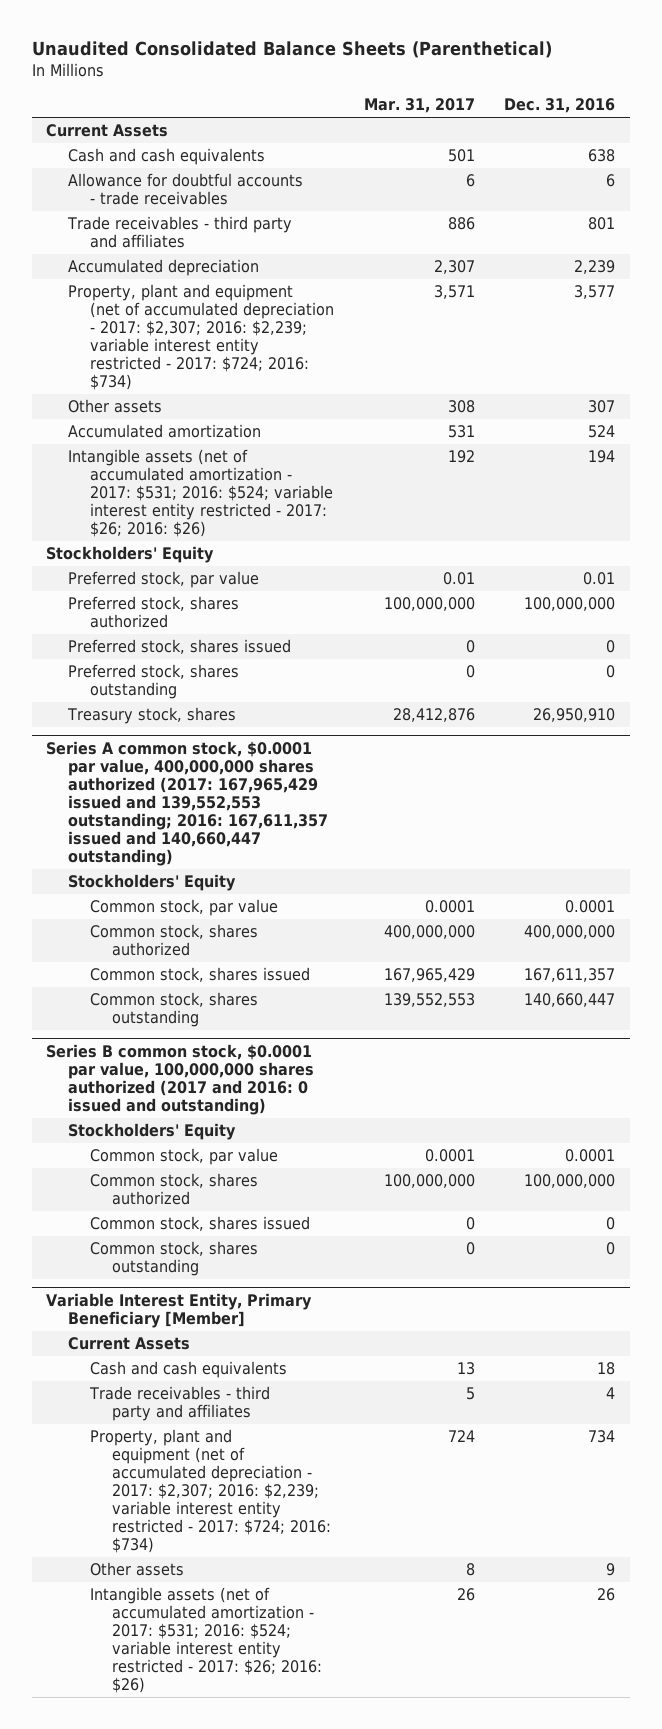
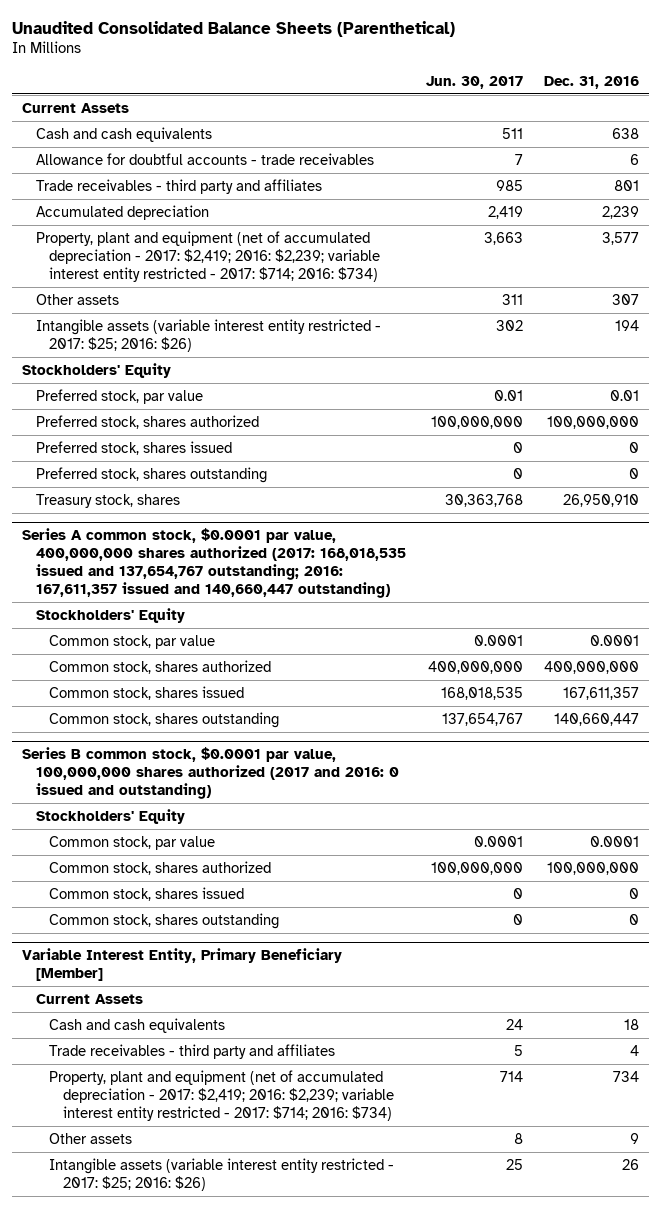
[363,98,475,114] Mar. 31, 2017 -> none
none -> [426,75,524,89] Jun. 30, 2017
[68,284,335,390] Property, plant and equipment (net of accumulated depreciation - 2017: $2,307; 2016: $2,239; variable interest entity restricted - 2017: $724; 2016: $734) -> [35,230,381,283] Property, plant and equipment (net of accumulated depreciation - 2017: $2,419; 2016: $2,239; variable interest entity restricted - 2017: $714; 2016: $734)
[68,424,262,439] Accumulated amortization -> none
[68,449,334,537] Intangible assets (net of accumulated amortization - 2017: $531; 2016: $524; variable interest entity restricted - 2017: $26; 2016: $26) -> [35,318,381,353] Intangible assets (variable interest entity restricted - 2017: $25; 2016: $26)
[46,741,329,866] Series A common stock, $0.0001 par value, 400,000,000 shares authorized (2017: 167,965,429 issued and 139,552,553 outstanding; 2016: 167,611,357 issued and 140,660,447 outstanding) -> [22,527,406,599] Series A common stock, $0.0001 par value, 400,000,000 shares authorized (2017: 168,018,535 issued and 137,654,767 outstanding; 2016: 167,611,357 issued and 140,660,447 outstanding)
[90,1429,332,1553] Property, plant and equipment (net of accumulated depreciation - 2017: $2,307; 2016: $2,239; variable interest entity restricted - 2017: $724; 2016: $734) -> [49,1069,394,1122] Property, plant and equipment (net of accumulated depreciation - 2017: $2,419; 2016: $2,239; variable interest entity restricted - 2017: $714; 2016: $734)
[90,1587,323,1693] Intangible assets (net of accumulated amortization - 2017: $531; 2016: $524; variable interest entity restricted - 2017: $26; 2016: $26) -> [49,1157,395,1192] Intangible assets (variable interest entity restricted - 2017: $25; 2016: $26)

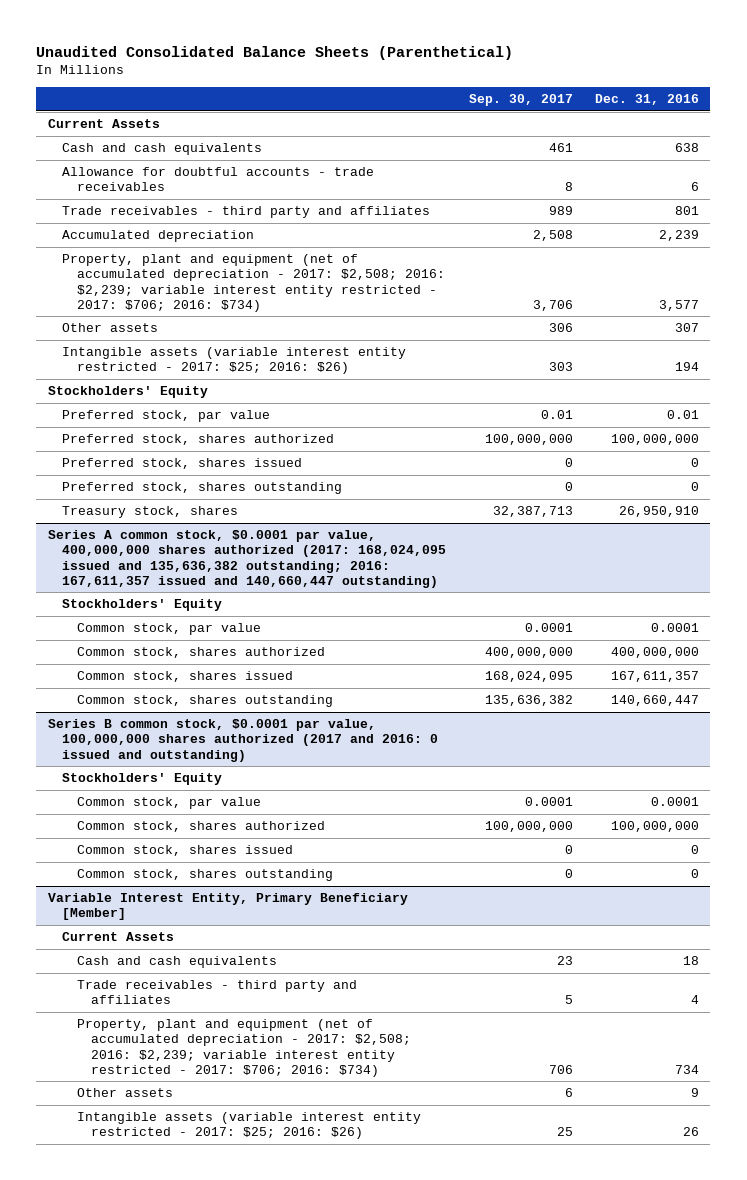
[426,75,524,89] Jun. 30, 2017 -> none
none -> [468,94,573,107] Sep. 30, 2017
[35,230,381,283] Property, plant and equipment (net of accumulated depreciation - 2017: $2,419; 2016: $2,239; variable interest entity restricted - 2017: $714; 2016: $734) -> [62,254,445,312] Property, plant and equipment (net of accumulated depreciation - 2017: $2,508; 2016: $2,239; variable interest entity restricted - 2017: $706; 2016: $734)
[22,527,406,599] Series A common stock, $0.0001 par value, 400,000,000 shares authorized (2017: 168,018,535 issued and 137,654,767 outstanding; 2016: 167,611,357 issued and 140,660,447 outstanding) -> [47,530,447,588] Series A common stock, $0.0001 par value, 400,000,000 shares authorized (2017: 168,024,095 issued and 135,636,382 outstanding; 2016: 167,611,357 issued and 140,660,447 outstanding)
[49,1069,394,1122] Property, plant and equipment (net of accumulated depreciation - 2017: $2,419; 2016: $2,239; variable interest entity restricted - 2017: $714; 2016: $734) -> [76,1019,412,1077] Property, plant and equipment (net of accumulated depreciation - 2017: $2,508; 2016: $2,239; variable interest entity restricted - 2017: $706; 2016: $734)

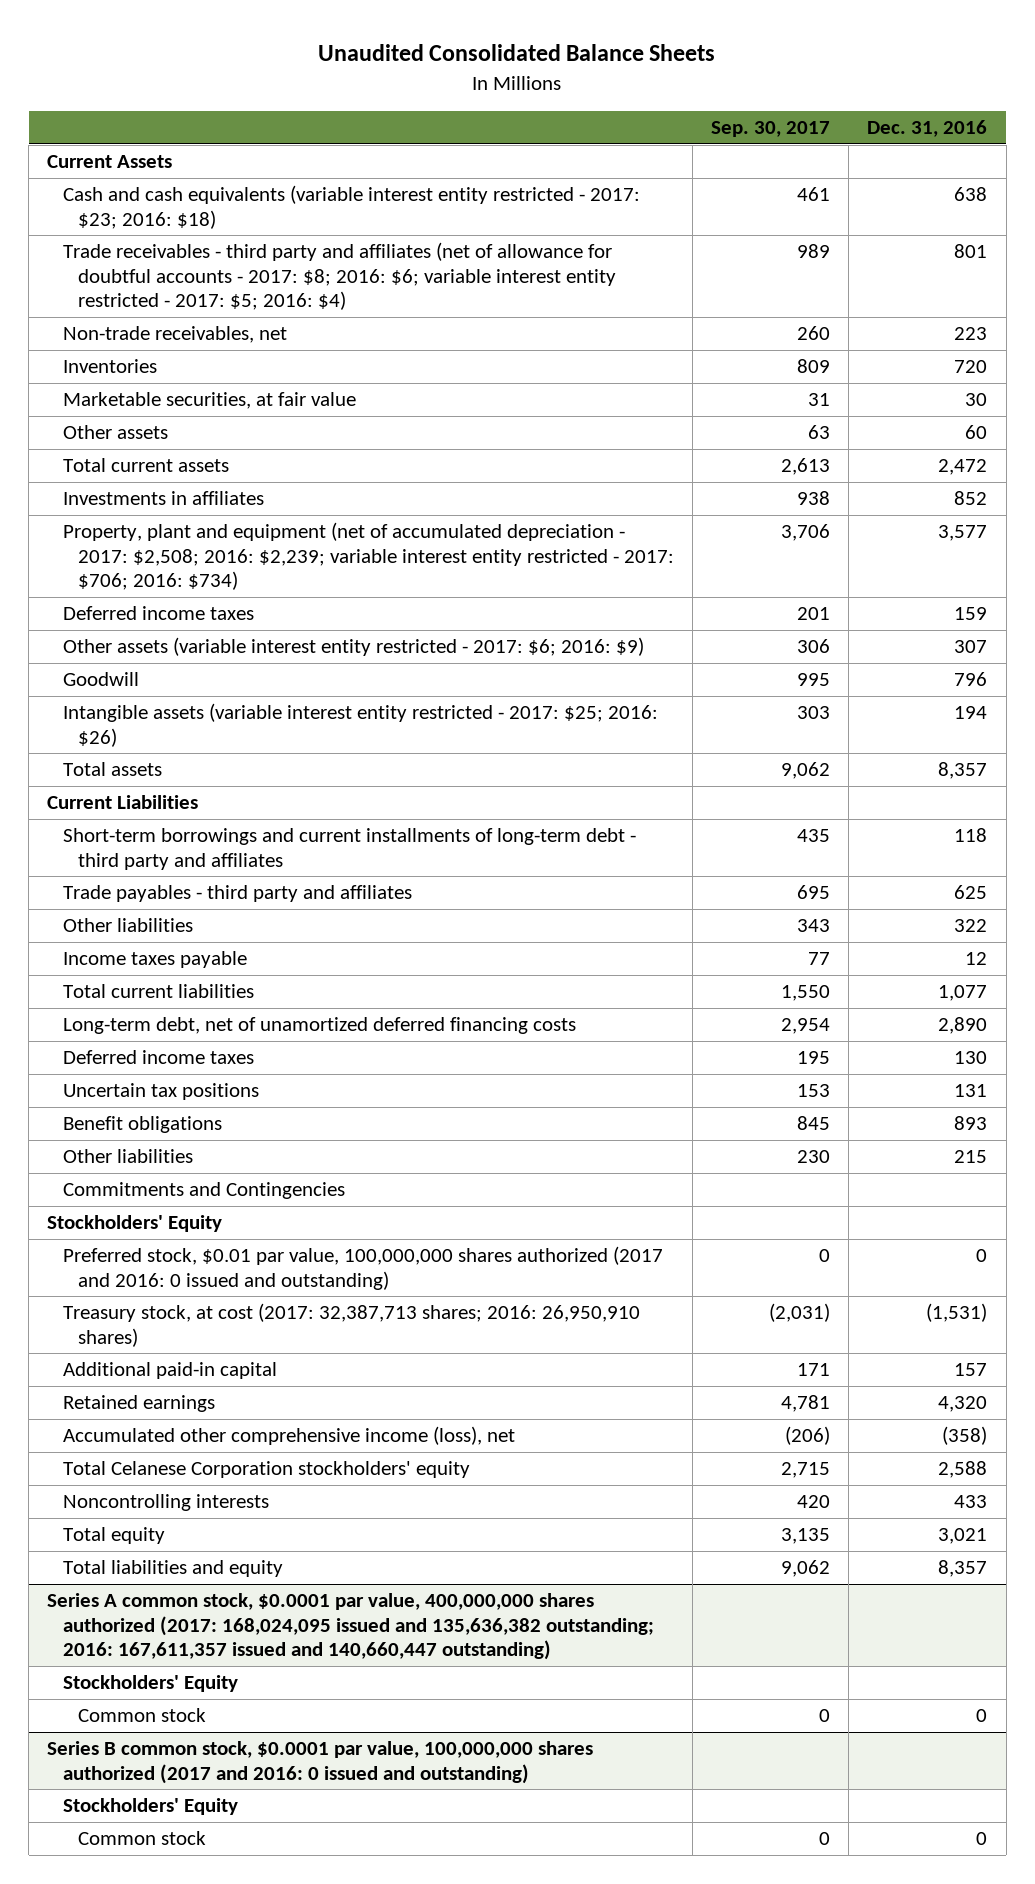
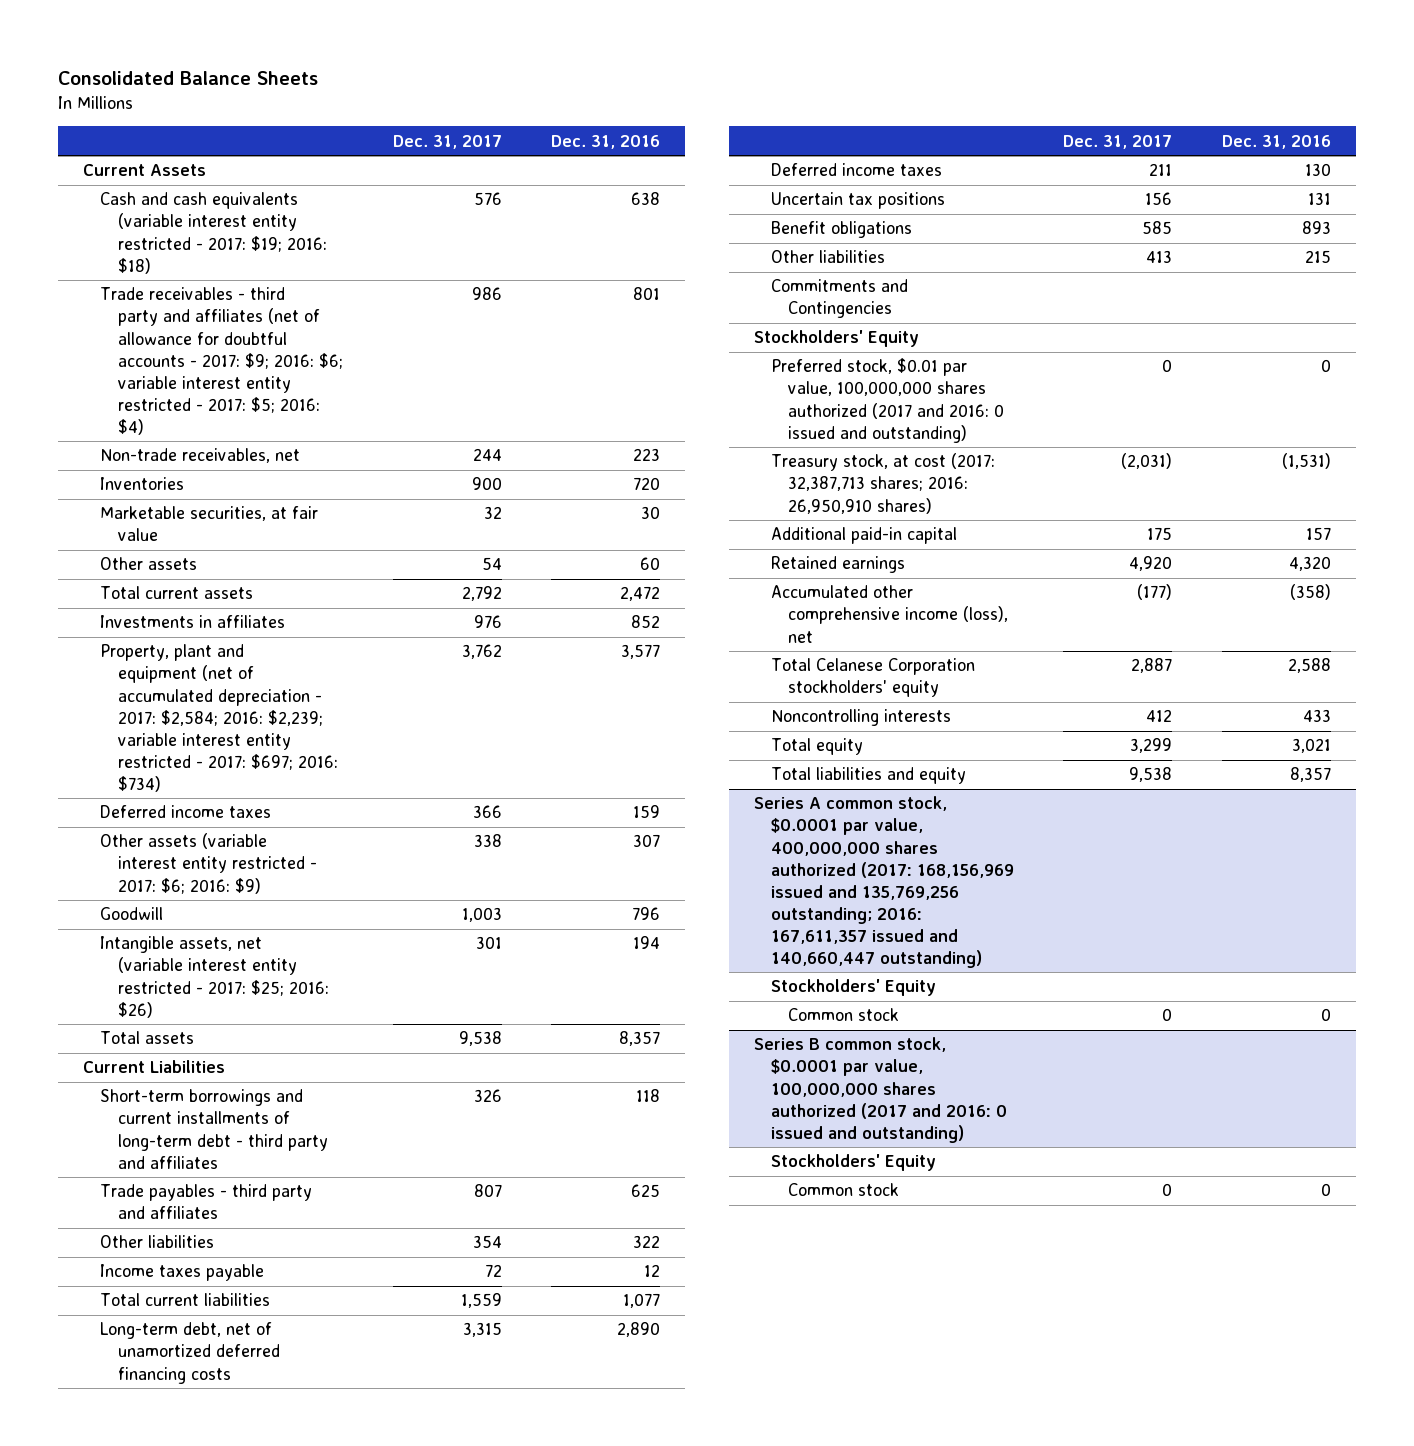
[318,44,716,62] Unaudited Consolidated Balance Sheets -> [58,71,319,86] Consolidated Balance Sheets
[711,120,831,137] Sep. 30, 2017 -> none
none -> [392,134,502,149] Dec. 31, 2017
[62,185,640,229] Cash and cash equivalents (variable interest entity restricted - 2017: $23; 2016: $18) -> [100,192,327,274] Cash and cash equivalents (variable interest entity restricted - 2017: $19; 2016: $18)
[62,242,617,311] Trade receivables - third party and affiliates (net of allowance for doubtful accounts - 2017: $8; 2016: $6; variable interest entity restricted - 2017: $5; 2016: $4) -> [100,287,343,435] Trade receivables - third party and affiliates (net of allowance for doubtful accounts - 2017: $9; 2016: $6; variable interest entity restricted - 2017: $5; 2016: $4)
[62,522,675,591] Property, plant and equipment (net of accumulated depreciation - 2017: $2,508; 2016: $2,239; variable interest entity restricted - 2017: $706; 2016: $734) -> [100,644,338,792] Property, plant and equipment (net of accumulated depreciation - 2017: $2,584; 2016: $2,239; variable interest entity restricted - 2017: $697; 2016: $734)
[62,703,658,747] Intangible assets (variable interest entity restricted - 2017: $25; 2016: $26) -> [100,936,329,1018] Intangible assets, net (variable interest entity restricted - 2017: $25; 2016: $26)
[47,1593,654,1661] Series A common stock, $0.0001 par value, 400,000,000 shares authorized (2017: 168,024,095 issued and 135,636,382 outstanding; 2016: 167,611,357 issued and 140,660,447 outstanding) -> [753,796,1015,969] Series A common stock, $0.0001 par value, 400,000,000 shares authorized (2017: 168,156,969 issued and 135,769,256 outstanding; 2016: 167,611,357 issued and 140,660,447 outstanding)

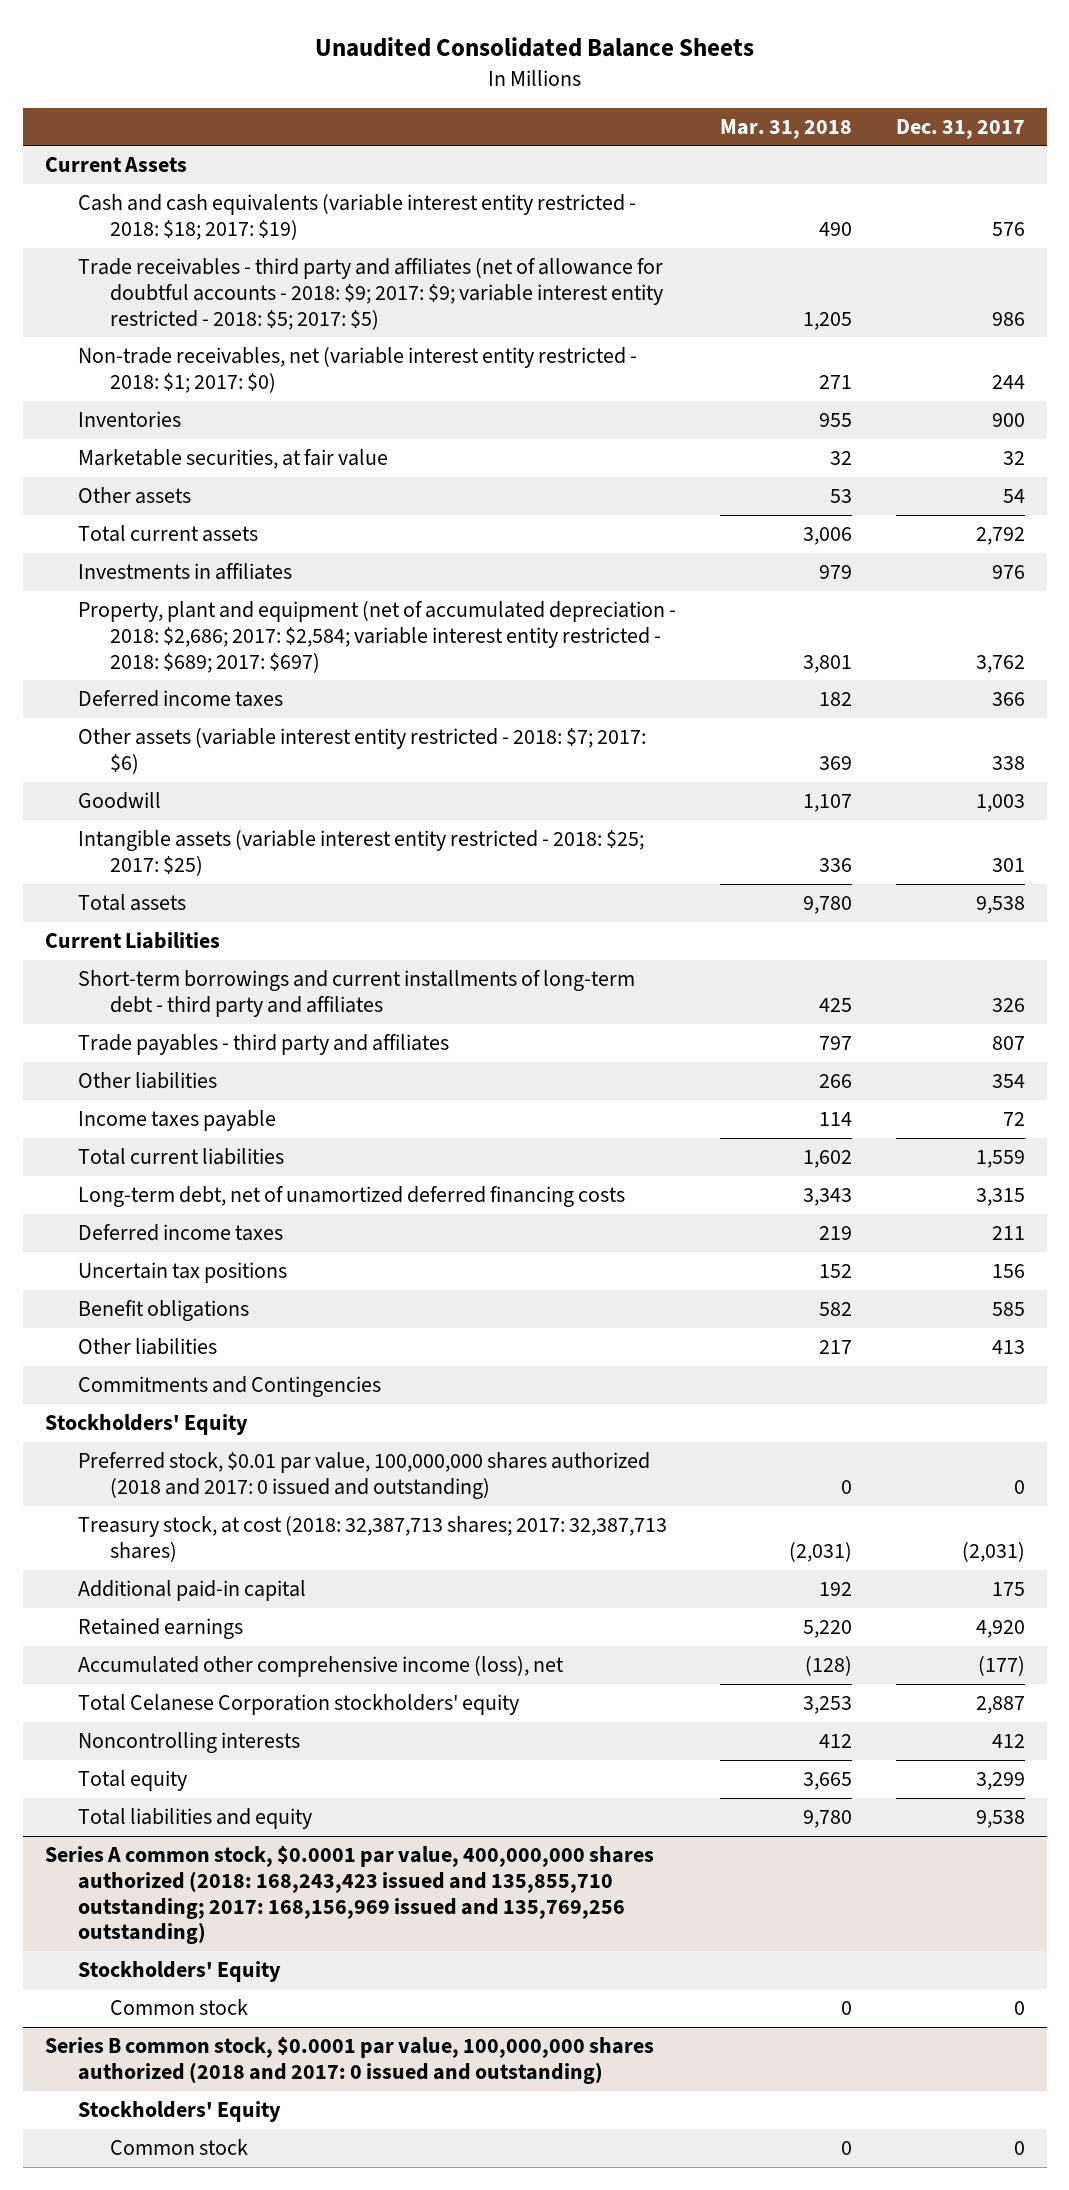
[58,71,319,86] Consolidated Balance Sheets -> [314,37,754,58] Unaudited Consolidated Balance Sheets
[551,134,661,149] Dec. 31, 2016 -> none
none -> [719,118,852,139] Mar. 31, 2018
[100,192,327,274] Cash and cash equivalents (variable interest entity restricted - 2017: $19; 2016: $18) -> [77,194,636,240] Cash and cash equivalents (variable interest entity restricted - 2018: $18; 2017: $19)
[100,287,343,435] Trade receivables - third party and affiliates (net of allowance for doubtful accounts - 2017: $9; 2016: $6; variable interest entity restricted - 2017: $5; 2016: $4) -> [77,258,664,330] Trade receivables - third party and affiliates (net of allowance for doubtful accounts - 2018: $9; 2017: $9; variable interest entity restricted - 2018: $5; 2017: $5)
[100,448,301,464] Non-trade receivables, net -> [77,347,637,393] Non-trade receivables, net (variable interest entity restricted - 2018: $1; 2017: $0)
[100,644,338,792] Property, plant and equipment (net of accumulated depreciation - 2017: $2,584; 2016: $2,239; variable interest entity restricted - 2017: $697; 2016: $734) -> [77,601,676,673] Property, plant and equipment (net of accumulated depreciation - 2018: $2,686; 2017: $2,584; variable interest entity restricted - 2018: $689; 2017: $697)
[100,833,317,894] Other assets (variable interest entity restricted - 2017: $6; 2016: $9) -> [77,728,646,774] Other assets (variable interest entity restricted - 2018: $7; 2017: $6)
[100,936,329,1018] Intangible assets, net (variable interest entity restricted - 2017: $25; 2016: $26) -> [77,830,644,876] Intangible assets (variable interest entity restricted - 2018: $25; 2017: $25)
[771,358,1005,443] Preferred stock, $0.01 par value, 100,000,000 shares authorized (2017 and 2016: 0 issued and outstanding) -> [77,1452,650,1499] Preferred stock, $0.01 par value, 100,000,000 shares authorized (2018 and 2017: 0 issued and outstanding)
[771,453,996,514] Treasury stock, at cost (2017: 32,387,713 shares; 2016: 26,950,910 shares) -> [77,1516,667,1562] Treasury stock, at cost (2018: 32,387,713 shares; 2017: 32,387,713 shares)
[753,796,1015,969] Series A common stock, $0.0001 par value, 400,000,000 shares authorized (2017: 168,156,969 issued and 135,769,256 outstanding; 2016: 167,611,357 issued and 140,660,447 outstanding) -> [44,1846,654,1945] Series A common stock, $0.0001 par value, 400,000,000 shares authorized (2018: 168,243,423 issued and 135,855,710 outstanding; 2017: 168,156,969 issued and 135,769,256 outstanding)
[753,1037,1008,1143] Series B common stock, $0.0001 par value, 100,000,000 shares authorized (2017 and 2016: 0 issued and outstanding) -> [44,2037,654,2084] Series B common stock, $0.0001 par value, 100,000,000 shares authorized (2018 and 2017: 0 issued and outstanding)

